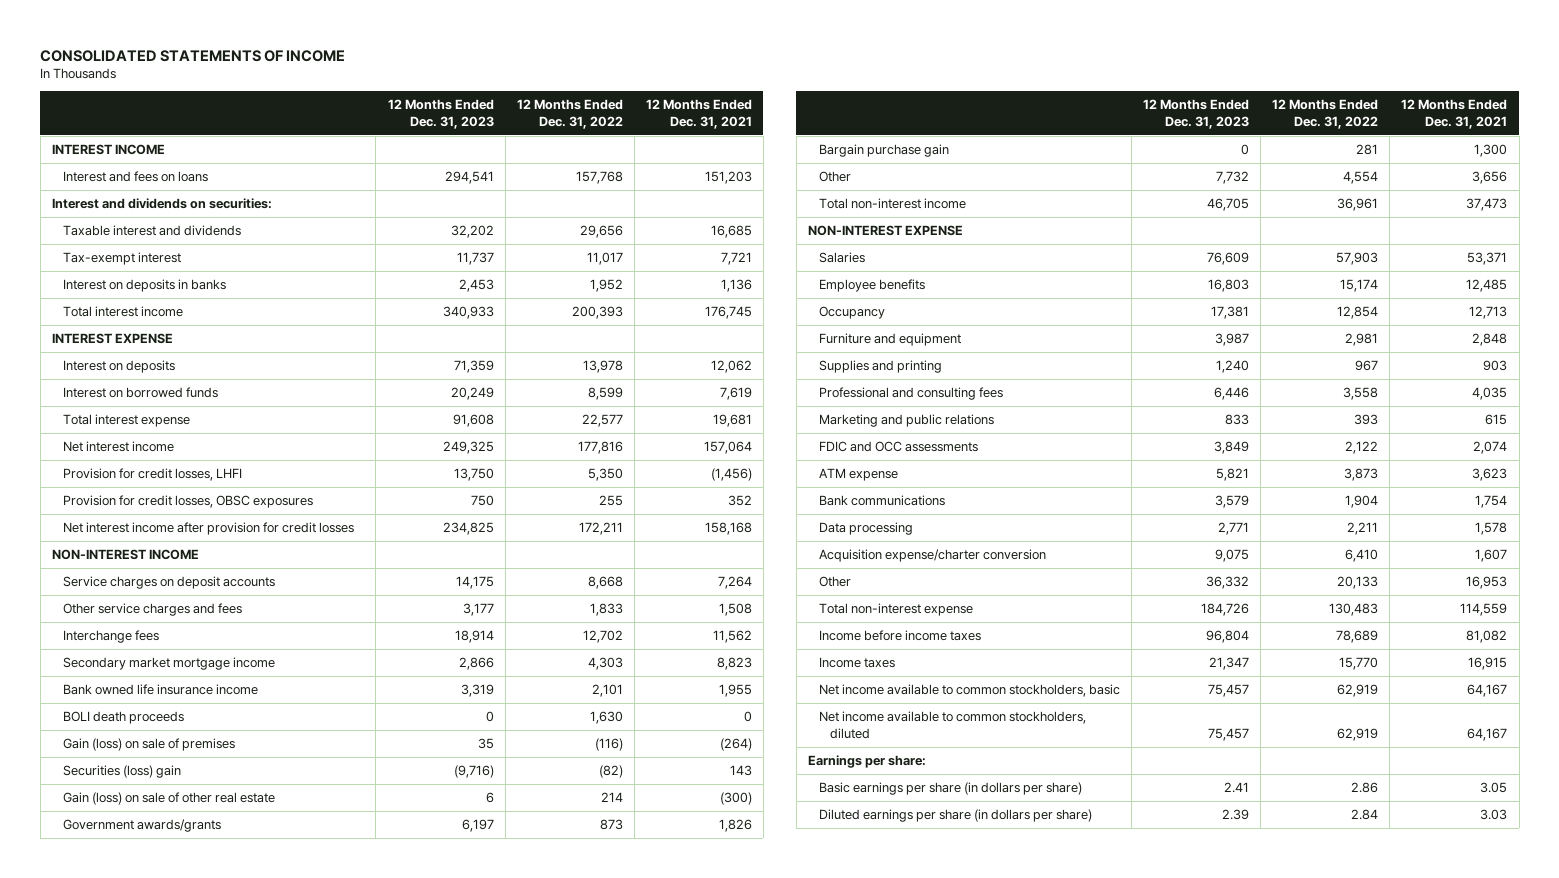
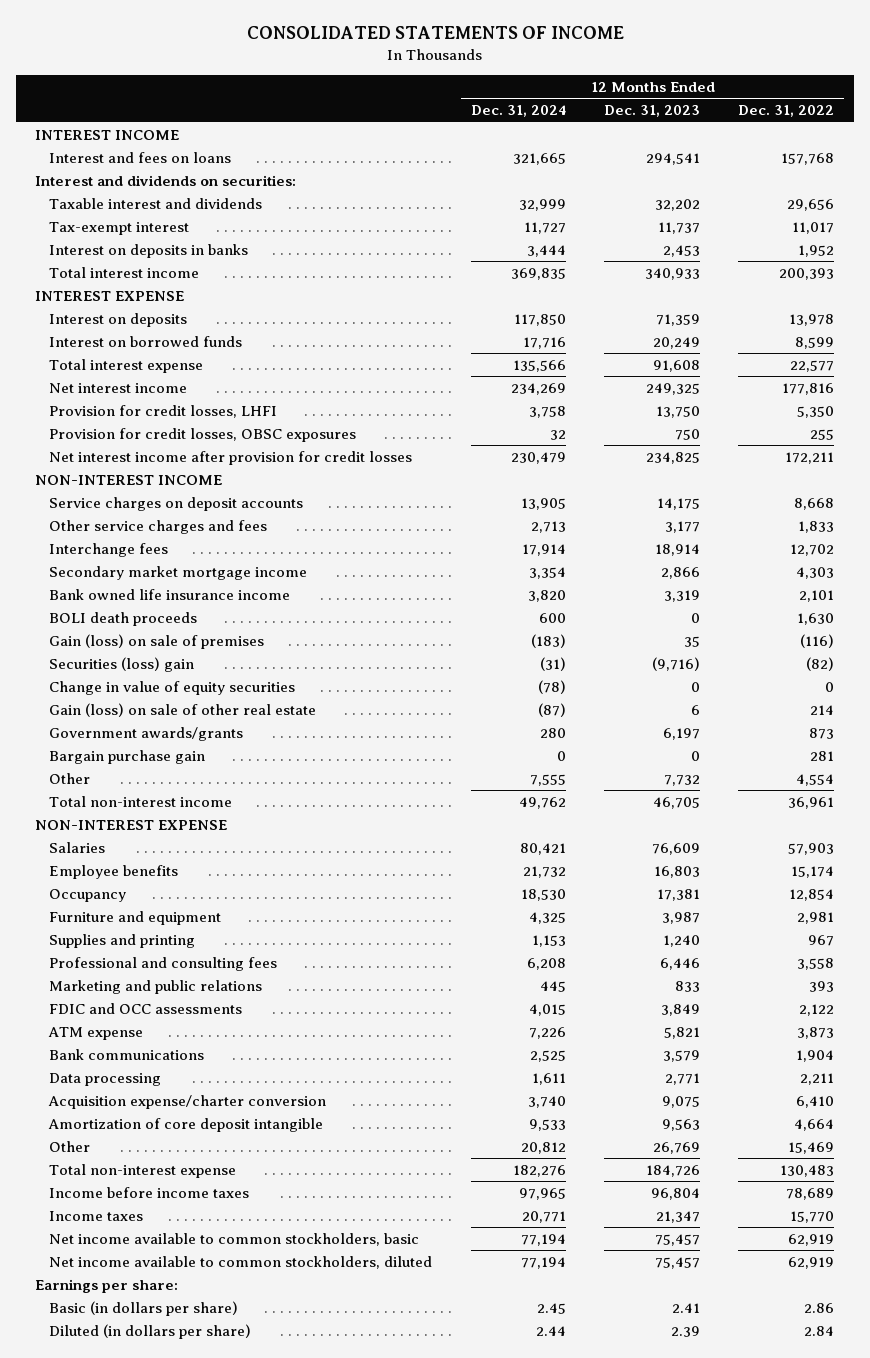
[645,99,752,130] 12 Months Ended Dec. 31, 2021 -> none
none -> [470,105,566,118] Dec. 31, 2024
none -> [49,680,296,695] Change in value of equity securities
none -> [48,1117,324,1132] Amortization of core deposit intangible
[1206,575,1250,589] 36,332 -> [653,1141,701,1154] 26,769
[1337,575,1379,589] 20,133 -> [788,1141,835,1154] 15,469
[819,781,1083,795] Basic earnings per share (in dollars per share) -> [49,1300,239,1316] Basic (in dollars per share)
[819,808,1093,822] Diluted earnings per share (in dollars per share) -> [49,1323,252,1339] Diluted (in dollars per share)

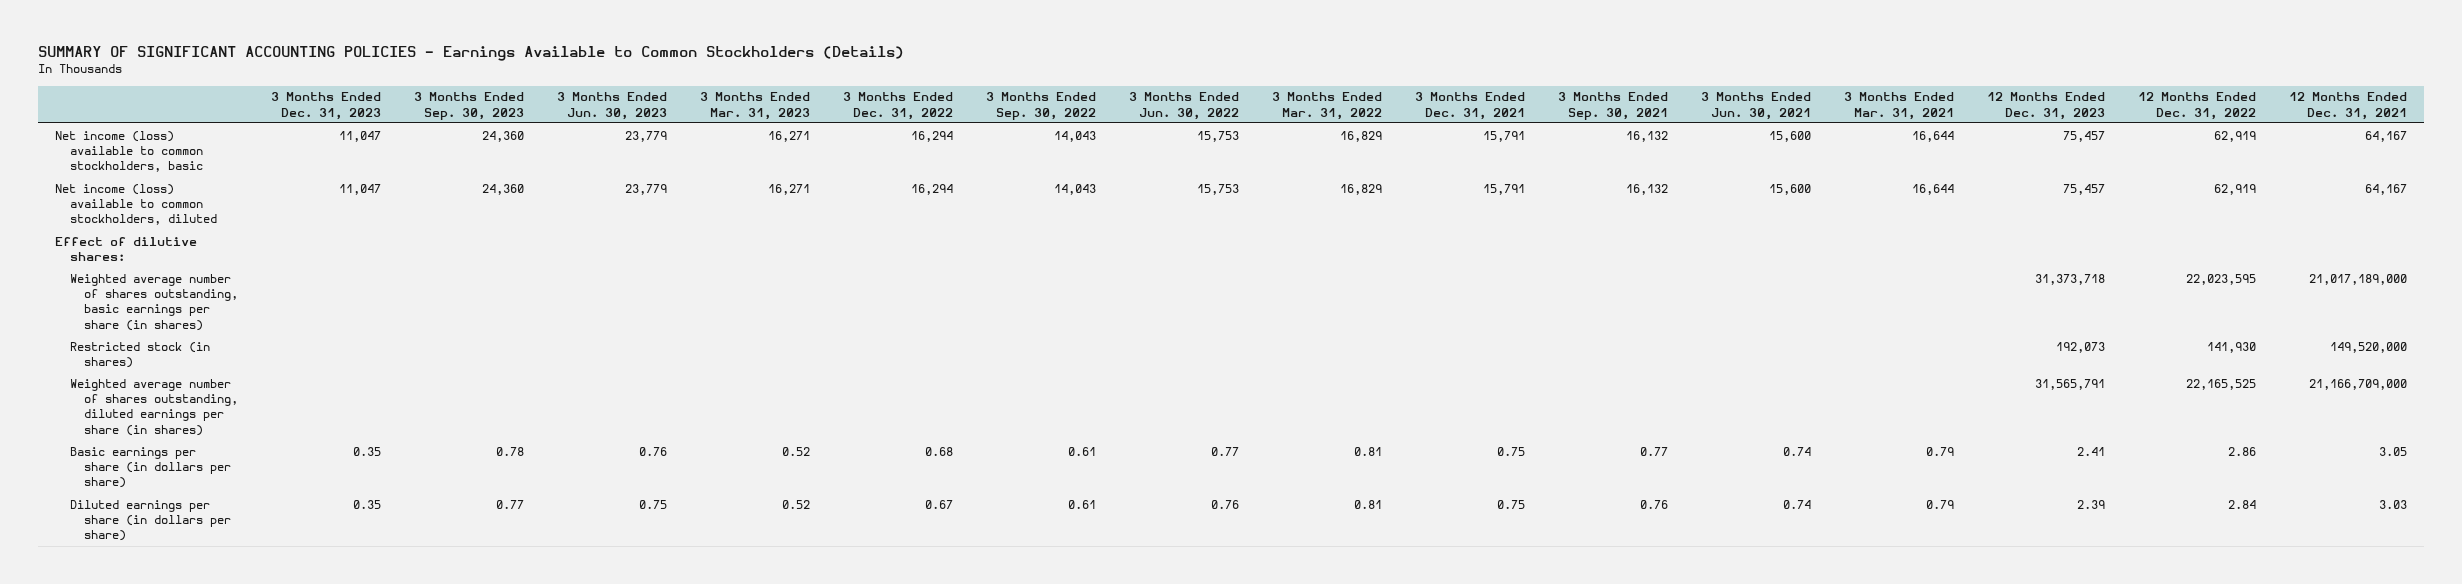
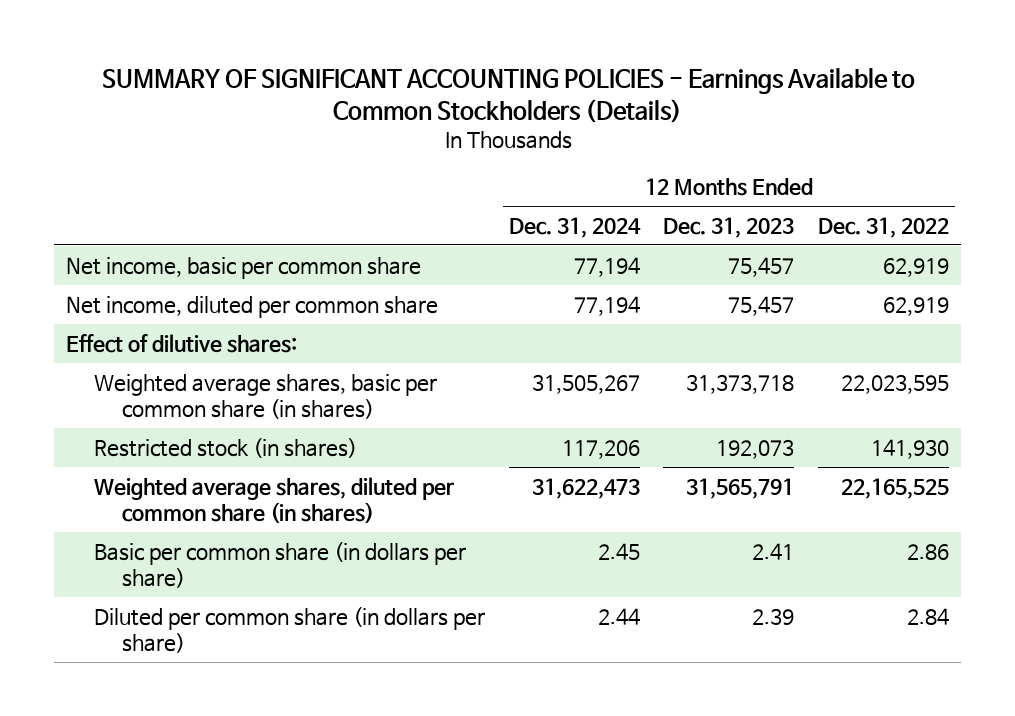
[271,92,382,120] 3 Months Ended Dec. 31, 2023 -> none
[414,92,525,120] 3 Months Ended Sep. 30, 2023 -> none
[557,92,668,120] 3 Months Ended Jun. 30, 2023 -> none
[700,92,811,120] 3 Months Ended Mar. 31, 2023 -> none
[843,92,954,120] 3 Months Ended Dec. 31, 2022 -> none
[986,92,1097,120] 3 Months Ended Sep. 30, 2022 -> none
[1129,92,1240,120] 3 Months Ended Jun. 30, 2022 -> none
[1272,92,1383,120] 3 Months Ended Mar. 31, 2022 -> none
[1415,92,1526,120] 3 Months Ended Dec. 31, 2021 -> none
[1558,92,1669,120] 3 Months Ended Sep. 30, 2021 -> none
[1701,92,1812,120] 3 Months Ended Jun. 30, 2021 -> none
[1844,92,1955,120] 3 Months Ended Mar. 31, 2021 -> none
[2289,92,2408,120] 12 Months Ended Dec. 31, 2021 -> none
none -> [508,216,641,238] Dec. 31, 2024
[54,130,203,173] Net income (loss) available to common stockholders, basic -> [66,256,422,279] Net income, basic per common share
[54,183,217,226] Net income (loss) available to common stockholders, diluted -> [66,295,439,318] Net income, diluted per common share
[69,273,239,331] Weighted average number of shares outstanding, basic earnings per share (in shares) -> [94,373,438,420] Weighted average shares, basic per common share (in shares)
[69,378,239,436] Weighted average number of shares outstanding, diluted earnings per share (in shares) -> [94,476,455,524] Weighted average shares, diluted per common share (in shares)
[69,446,232,489] Basic earnings per share (in dollars per share) -> [94,541,467,589] Basic per common share (in dollars per share)
[69,499,232,542] Diluted earnings per share (in dollars per share) -> [94,606,486,654] Diluted per common share (in dollars per share)

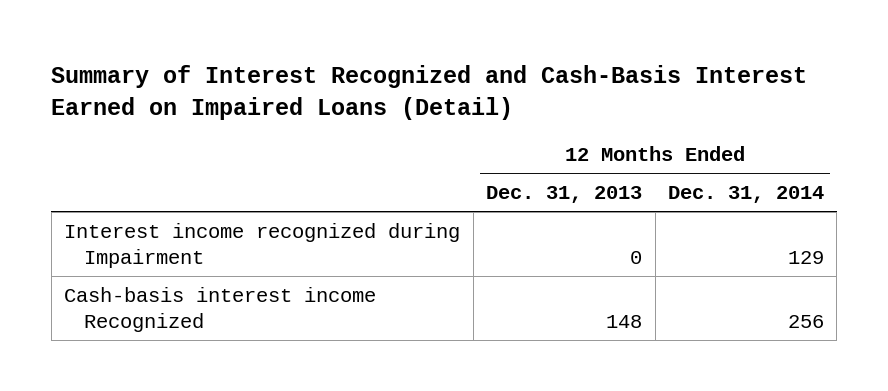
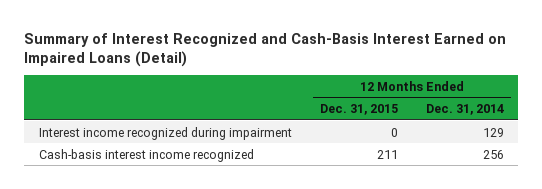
[486,185,643,203] Dec. 31, 2013 -> none
none -> [319,104,398,116] Dec. 31, 2015
[64,222,461,269] Interest income recognized during Impairment -> [38,126,292,140] Interest income recognized during impairment
[64,286,377,333] Cash-basis interest income Recognized -> [38,148,254,162] Cash-basis interest income recognized

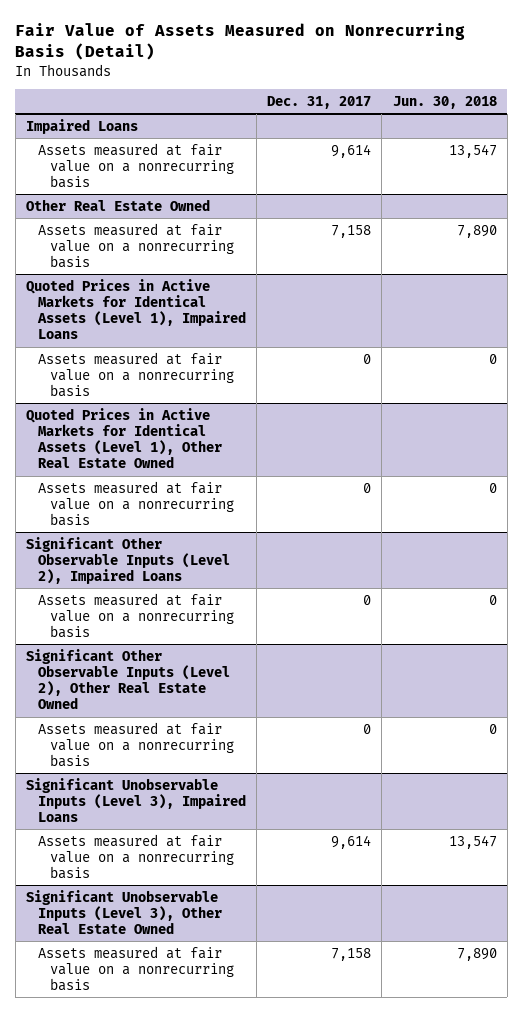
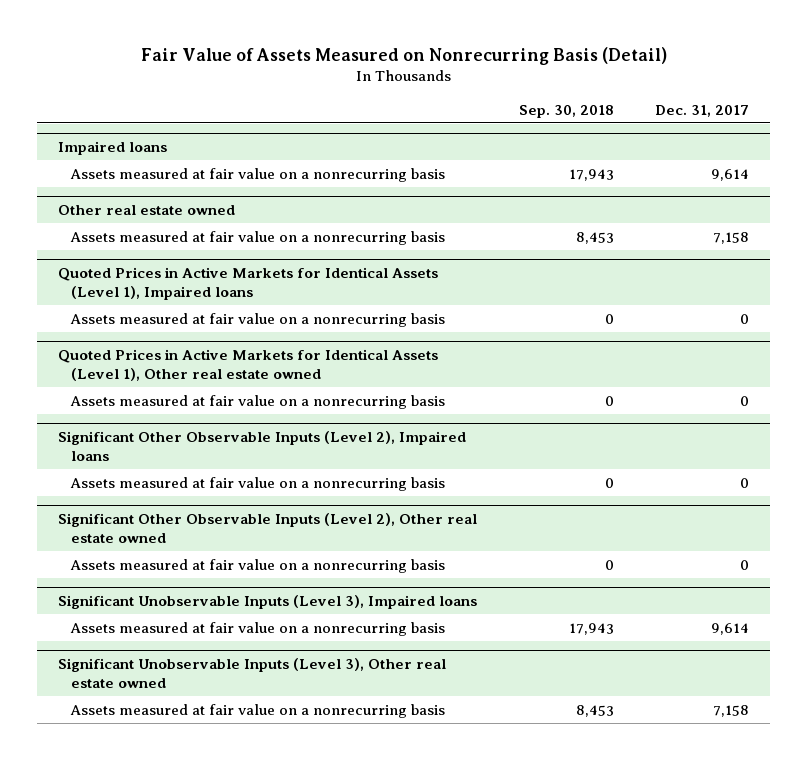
[392,96,497,110] Jun. 30, 2018 -> none
none -> [518,104,614,118] Sep. 30, 2018
[25,118,138,134] Impaired Loans -> [57,141,167,156] Impaired loans
[25,198,210,211] Other Real Estate Owned -> [57,205,235,216] Other real estate owned
[25,278,247,340] Quoted Prices in Active Markets for Identical Assets (Level 1), Impaired Loans -> [57,267,438,301] Quoted Prices in Active Markets for Identical Assets (Level 1), Impaired loans
[25,407,223,469] Quoted Prices in Active Markets for Identical Assets (Level 1), Other Real Estate Owned -> [57,349,438,382] Quoted Prices in Active Markets for Identical Assets (Level 1), Other real estate owned
[25,536,231,585] Significant Other Observable Inputs (Level 2), Impaired Loans -> [57,431,466,462] Significant Other Observable Inputs (Level 2), Impaired loans
[25,648,231,710] Significant Other Observable Inputs (Level 2), Other Real Estate Owned -> [57,513,477,544] Significant Other Observable Inputs (Level 2), Other real estate owned
[25,777,247,823] Significant Unobservable Inputs (Level 3), Impaired Loans -> [57,595,477,610] Significant Unobservable Inputs (Level 3), Impaired loans
[25,889,223,935] Significant Unobservable Inputs (Level 3), Other Real Estate Owned -> [57,658,446,689] Significant Unobservable Inputs (Level 3), Other real estate owned

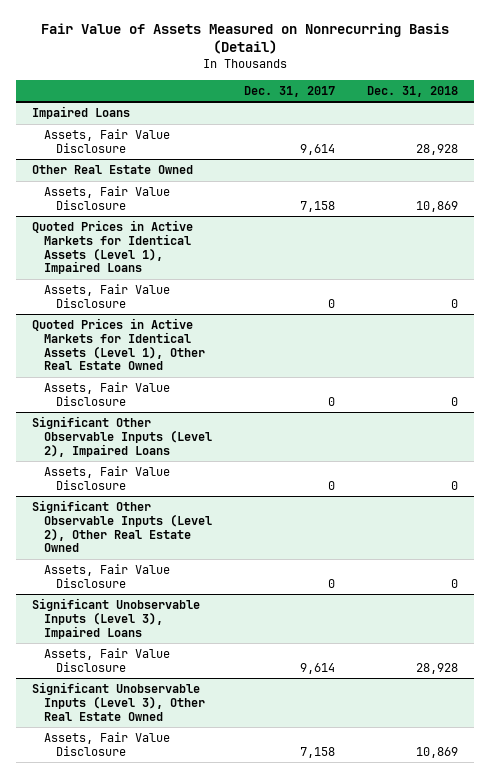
[518,104,614,118] Sep. 30, 2018 -> none
none -> [367,85,459,97] Dec. 31, 2018
[57,141,167,156] Impaired loans -> [31,106,130,120] Impaired Loans
[70,167,446,182] Assets measured at fair value on a nonrecurring basis -> [43,129,170,153] Assets, Fair Value Disclosure
[57,205,235,216] Other real estate owned -> [31,165,193,175] Other Real Estate Owned
[70,230,446,245] Assets measured at fair value on a nonrecurring basis -> [43,186,170,210] Assets, Fair Value Disclosure
[57,267,438,301] Quoted Prices in Active Markets for Identical Assets (Level 1), Impaired loans -> [31,220,193,275] Quoted Prices in Active Markets for Identical Assets (Level 1), Impaired Loans
[70,312,446,327] Assets measured at fair value on a nonrecurring basis -> [43,284,170,308] Assets, Fair Value Disclosure
[57,349,438,382] Quoted Prices in Active Markets for Identical Assets (Level 1), Other real estate owned -> [31,318,205,371] Quoted Prices in Active Markets for Identical Assets (Level 1), Other Real Estate Owned
[70,394,446,409] Assets measured at fair value on a nonrecurring basis -> [43,382,170,406] Assets, Fair Value Disclosure
[57,431,466,462] Significant Other Observable Inputs (Level 2), Impaired loans -> [31,416,212,457] Significant Other Observable Inputs (Level 2), Impaired Loans
[70,476,446,491] Assets measured at fair value on a nonrecurring basis -> [43,466,170,490] Assets, Fair Value Disclosure
[57,513,477,544] Significant Other Observable Inputs (Level 2), Other real estate owned -> [31,500,212,553] Significant Other Observable Inputs (Level 2), Other Real Estate Owned
[70,558,446,573] Assets measured at fair value on a nonrecurring basis -> [43,564,170,588] Assets, Fair Value Disclosure
[57,595,477,610] Significant Unobservable Inputs (Level 3), Impaired loans -> [31,598,200,639] Significant Unobservable Inputs (Level 3), Impaired Loans
[70,621,446,636] Assets measured at fair value on a nonrecurring basis -> [43,648,170,672] Assets, Fair Value Disclosure
[57,658,446,689] Significant Unobservable Inputs (Level 3), Other real estate owned -> [31,682,205,721] Significant Unobservable Inputs (Level 3), Other Real Estate Owned
[70,703,446,718] Assets measured at fair value on a nonrecurring basis -> [43,732,170,756] Assets, Fair Value Disclosure

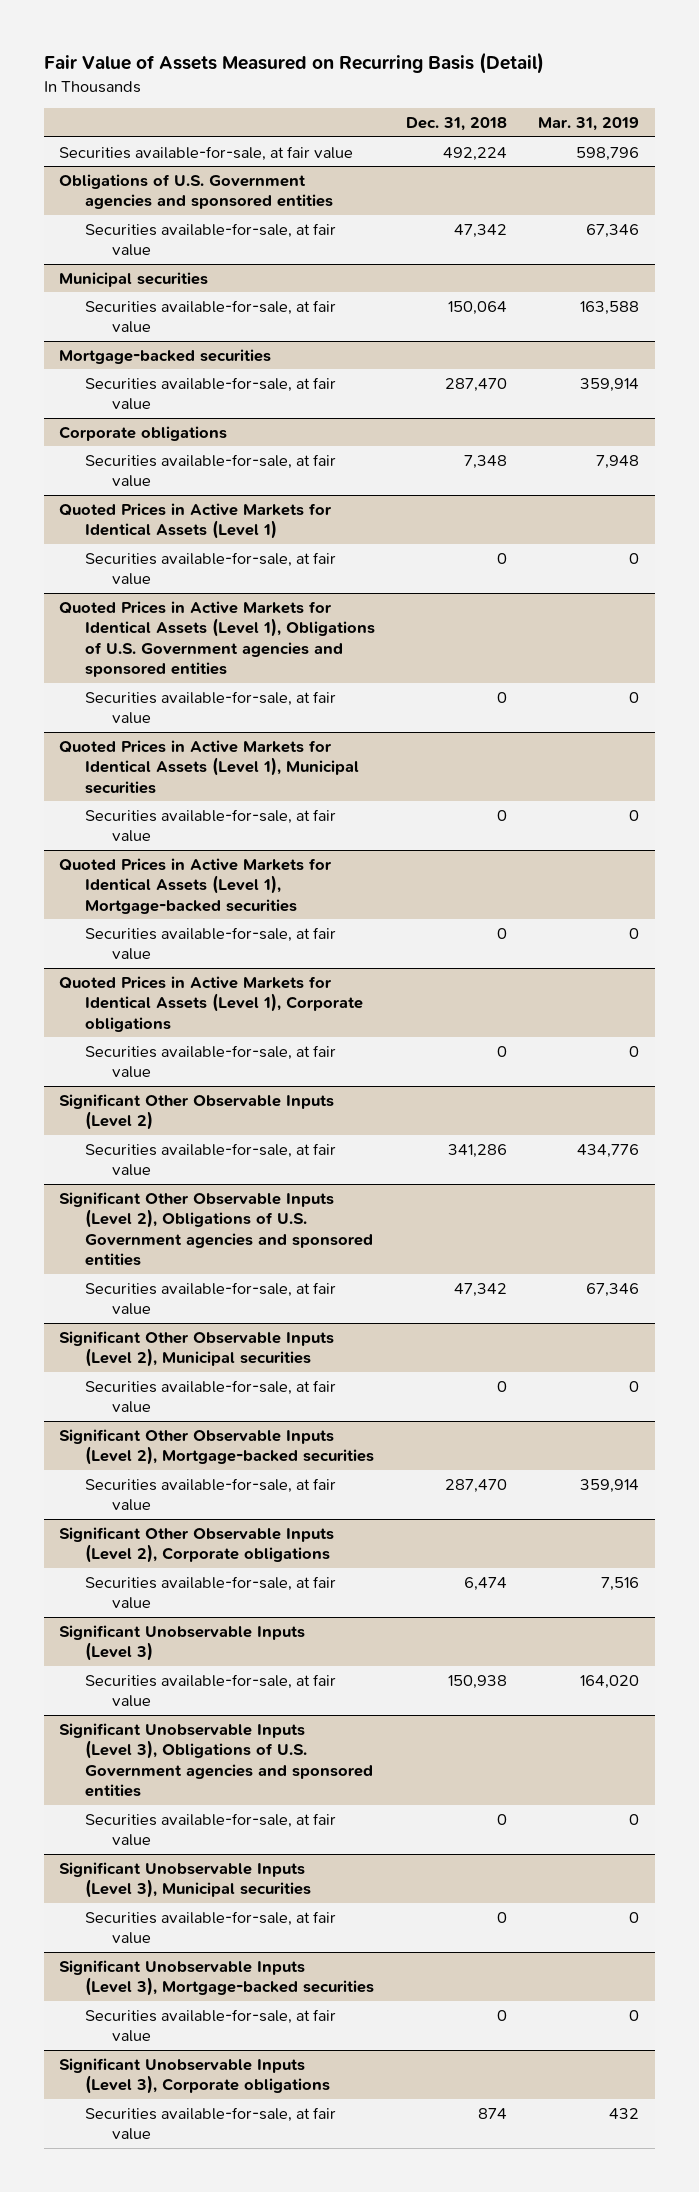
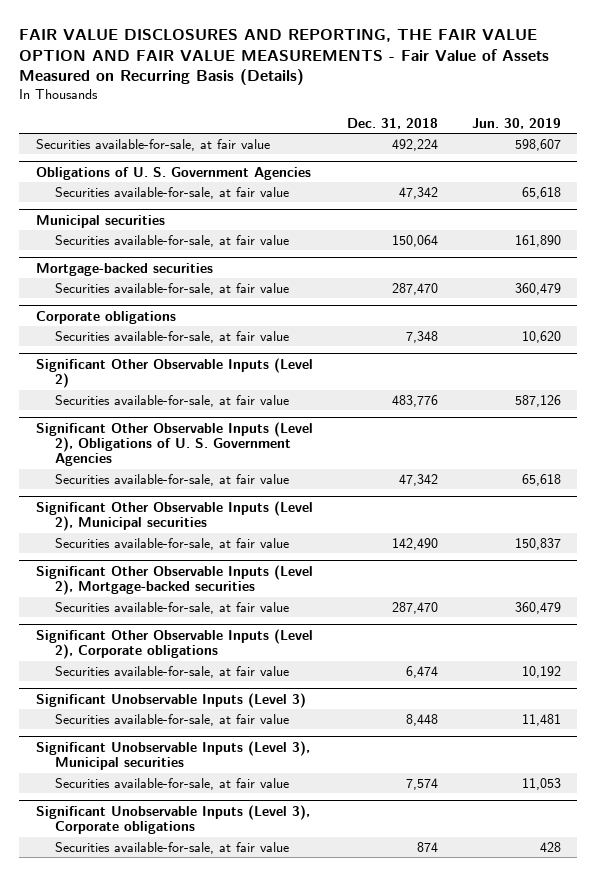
[43,52,544,75] Fair Value of Assets Measured on Recurring Basis (Detail) -> [19,29,550,86] FAIR VALUE DISCLOSURES AND REPORTING, THE FAIR VALUE OPTION AND FAIR VALUE MEASUREMENTS - Fair Value of Assets Measured on Recurring Basis (Details)
[538,117,640,132] Mar. 31, 2019 -> none
none -> [471,117,561,129] Jun. 30, 2019
[59,173,334,210] Obligations of U.S. Government agencies and sponsored entities -> [36,166,312,180] Obligations of U. S. Government Agencies
[59,502,333,540] Quoted Prices in Active Markets for Identical Assets (Level 1) -> none
[85,551,337,586] Securities available-for-sale, at fair value -> none
[59,600,376,678] Quoted Prices in Active Markets for Identical Assets (Level 1), Obligations of U.S. Government agencies and sponsored entities -> none
[85,690,337,725] Securities available-for-sale, at fair value -> none
[59,739,360,794] Quoted Prices in Active Markets for Identical Assets (Level 1), Municipal securities -> none
[85,808,337,843] Securities available-for-sale, at fair value -> none
[59,857,333,914] Quoted Prices in Active Markets for Identical Assets (Level 1), Mortgage-backed securities -> none
[85,926,337,961] Securities available-for-sale, at fair value -> none
[59,975,364,1032] Quoted Prices in Active Markets for Identical Assets (Level 1), Corporate obligations -> none
[85,1044,337,1079] Securities available-for-sale, at fair value -> none
[448,1143,508,1158] 341,286 -> [391,394,438,407] 483,776
[59,1191,374,1267] Significant Other Observable Inputs (Level 2), Obligations of U.S. Government agencies and sponsored entities -> [36,421,314,467] Significant Other Observable Inputs (Level 2), Obligations of U. S. Government Agencies
[497,1380,508,1392] 0 -> [391,537,438,550] 142,490
[59,1722,374,1798] Significant Unobservable Inputs (Level 3), Obligations of U.S. Government agencies and sponsored entities -> none
[85,1812,337,1847] Securities available-for-sale, at fair value -> none
[448,1674,508,1689] 150,938 -> [405,713,438,726] 8,448
[59,1959,375,1997] Significant Unobservable Inputs (Level 3), Mortgage-backed securities -> none
[85,2008,337,2043] Securities available-for-sale, at fair value -> none
[497,1911,508,1923] 0 -> [405,777,438,790] 7,574

